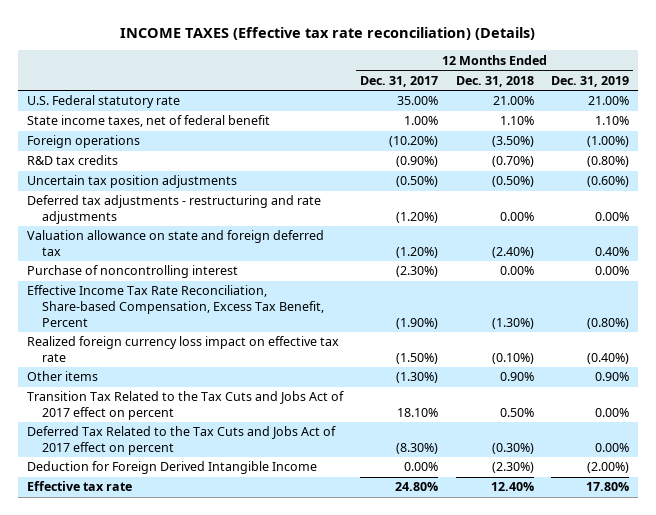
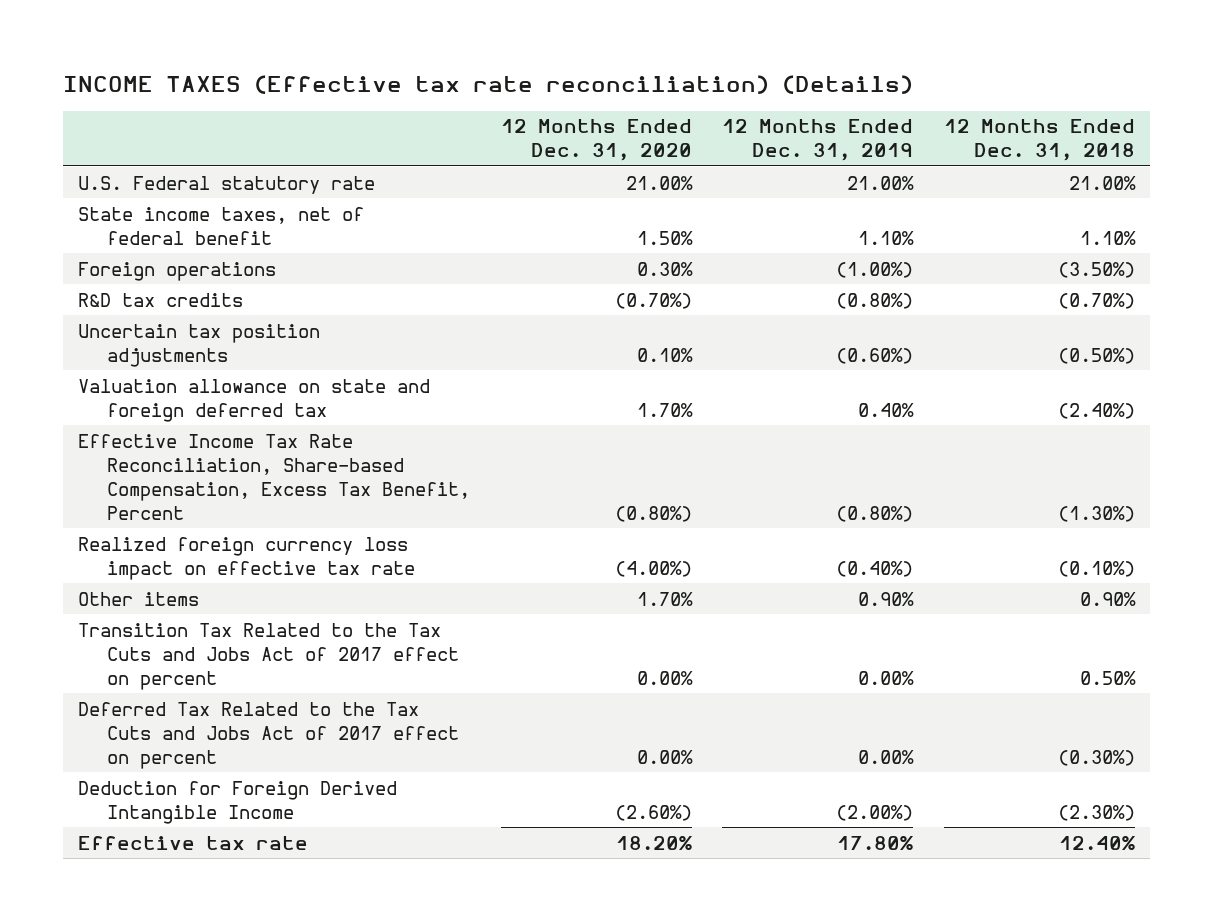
[360,75,439,87] Dec. 31, 2017 -> none
none -> [500,119,692,162] 12 Months Ended Dec. 31, 2020
[27,195,322,225] Deferred tax adjustments - restructuring and rate adjustments -> none
[27,265,239,279] Purchase of noncontrolling interest -> none

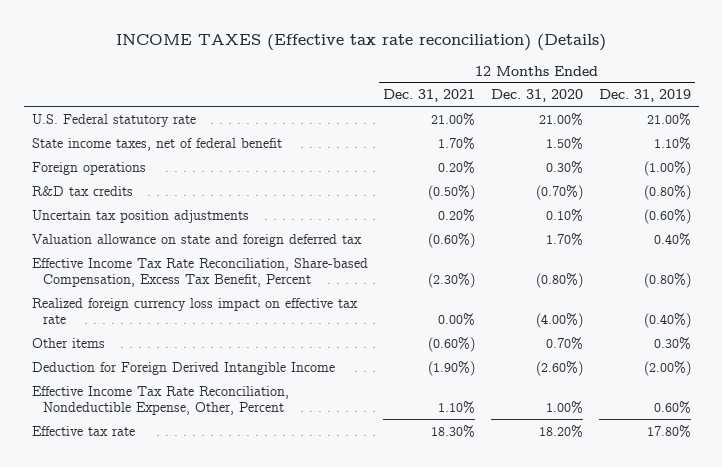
[943,119,1135,162] 12 Months Ended Dec. 31, 2018 -> none
none -> [383,89,476,103] Dec. 31, 2021
[78,622,459,690] Transition Tax Related to the Tax Cuts and Jobs Act of 2017 effect on percent -> none
[78,701,459,769] Deferred Tax Related to the Tax Cuts and Jobs Act of 2017 effect on percent -> none
[636,591,693,606] 1.70% -> [546,336,584,350] 0.70%
[858,591,915,606] 0.90% -> [653,336,691,350] 0.30%
none -> [31,385,289,415] Effective Income Tax Rate Reconciliation, Nondeductible Expense, Other, Percent

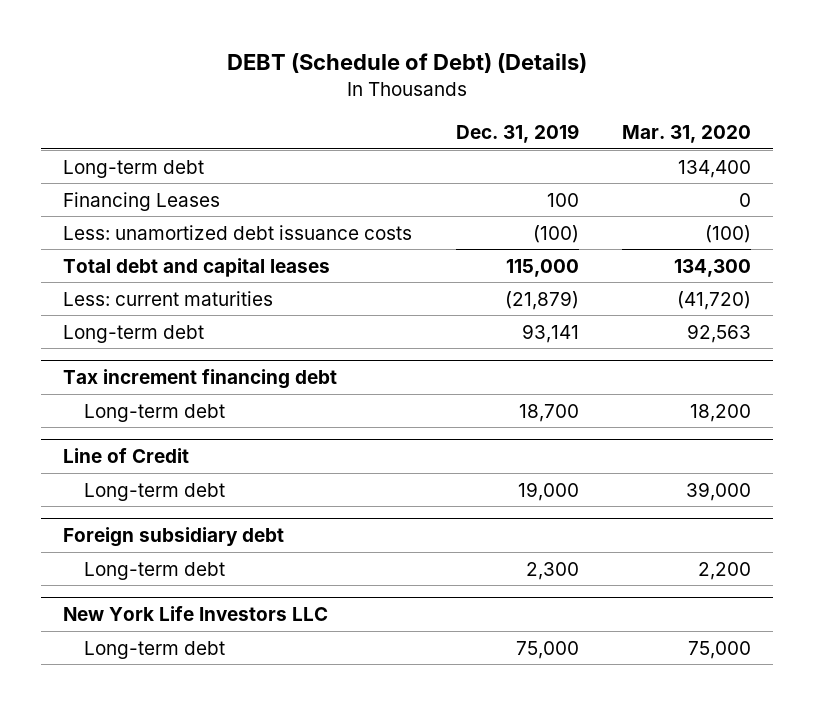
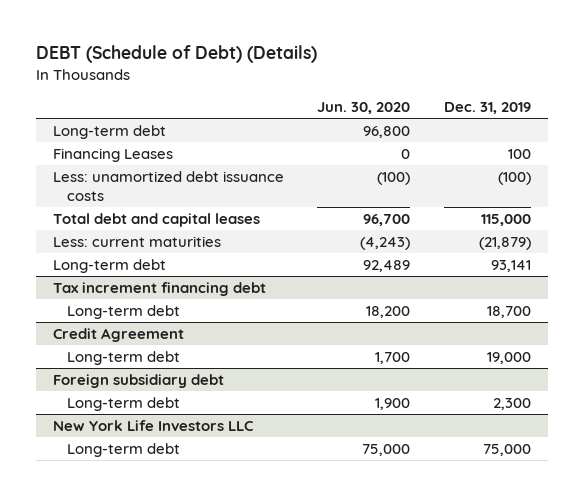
[622,124,752,143] Mar. 31, 2020 -> none
none -> [317,101,411,114] Jun. 30, 2020
[62,447,189,463] Line of Credit -> [52,328,184,343] Credit Agreement

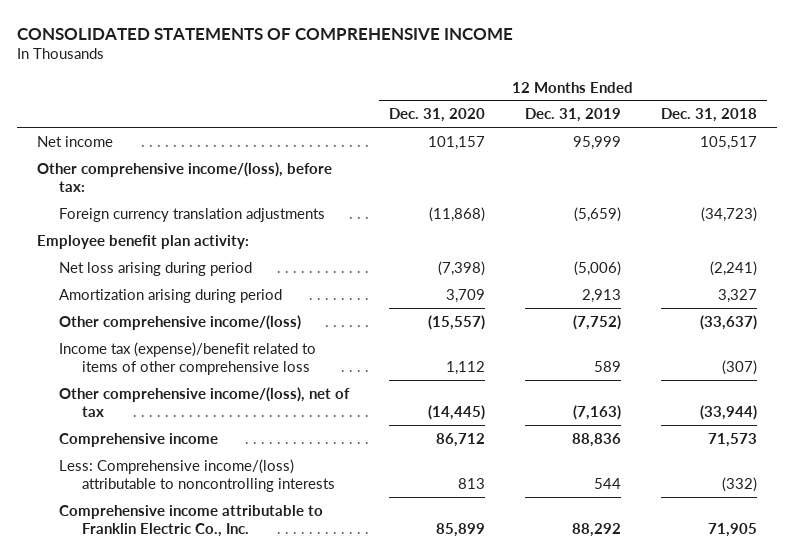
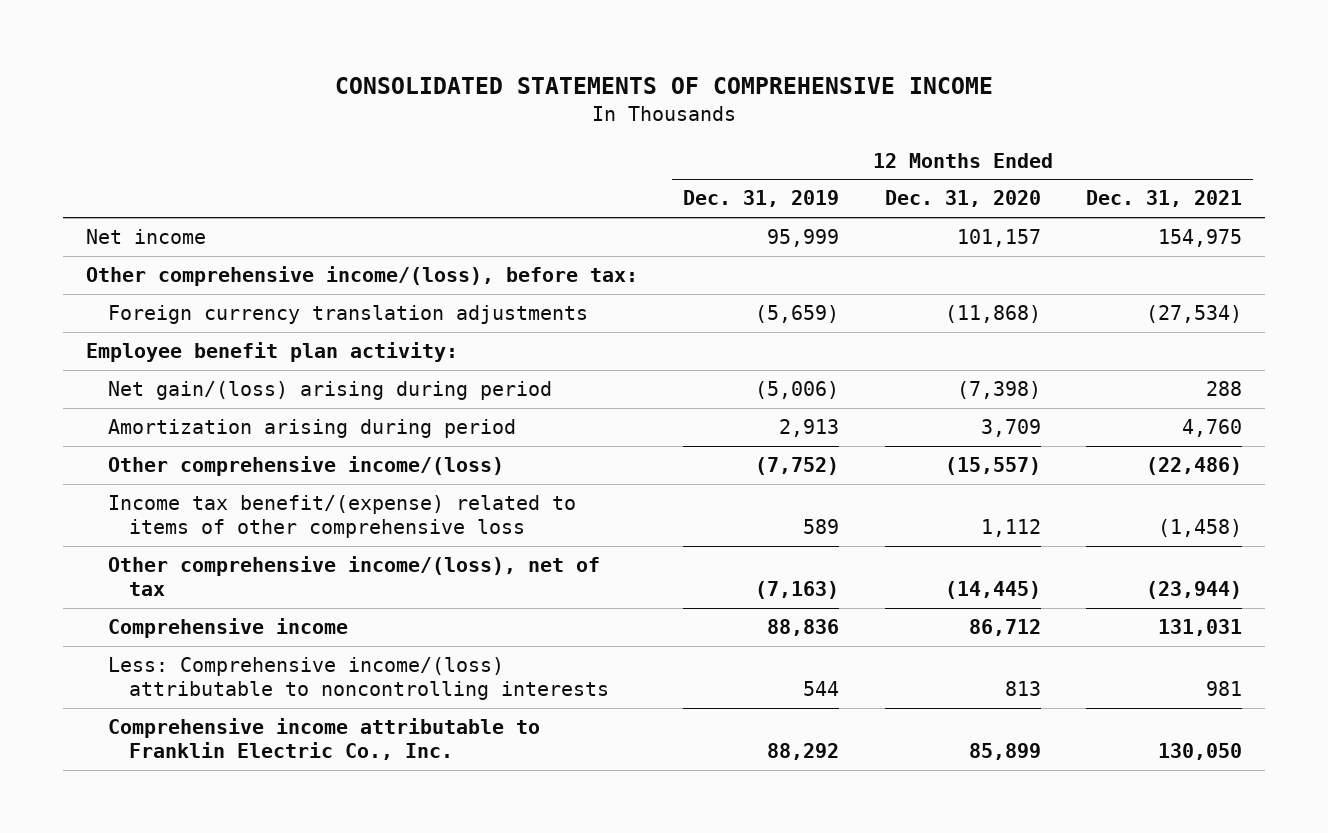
[660,108,757,123] Dec. 31, 2018 -> none
none -> [1086,190,1243,208] Dec. 31, 2021
[59,261,253,276] Net loss arising during period -> [107,381,552,401] Net gain/(loss) arising during period
[59,341,317,376] Income tax (expense)/benefit related to items of other comprehensive loss -> [107,495,576,538] Income tax benefit/(expense) related to items of other comprehensive loss

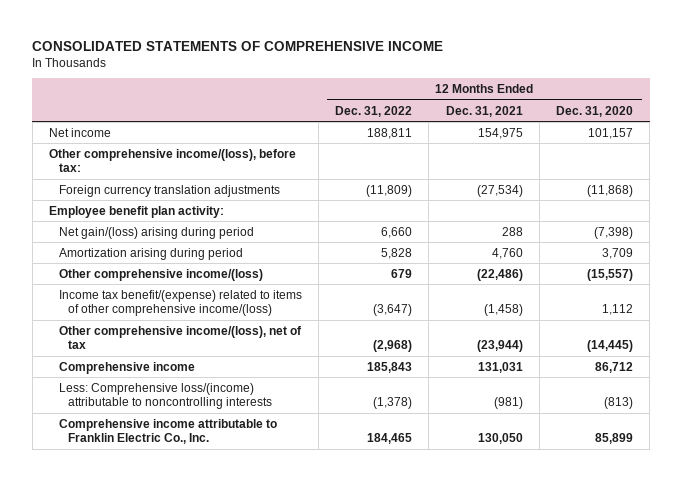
[683,190,840,208] Dec. 31, 2019 -> none
none -> [335,105,413,117] Dec. 31, 2022
[107,495,576,538] Income tax benefit/(expense) related to items of other comprehensive loss -> [58,289,302,317] Income tax benefit/(expense) related to items of other comprehensive income/(loss)
[107,657,610,700] Less: Comprehensive income/(loss) attributable to noncontrolling interests -> [58,382,273,410] Less: Comprehensive loss/(income) attributable to noncontrolling interests
[1004,680,1041,696] 813 -> [604,397,634,410] (813)
[1206,680,1243,696] 981 -> [493,397,523,410] (981)

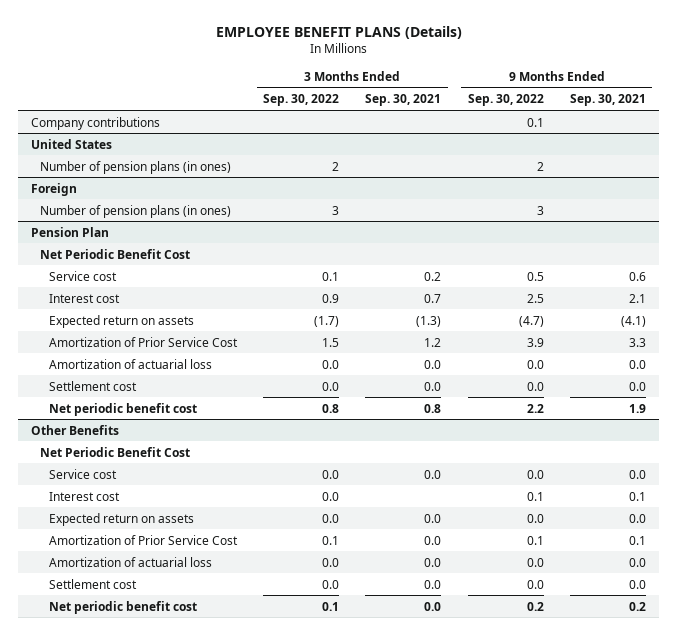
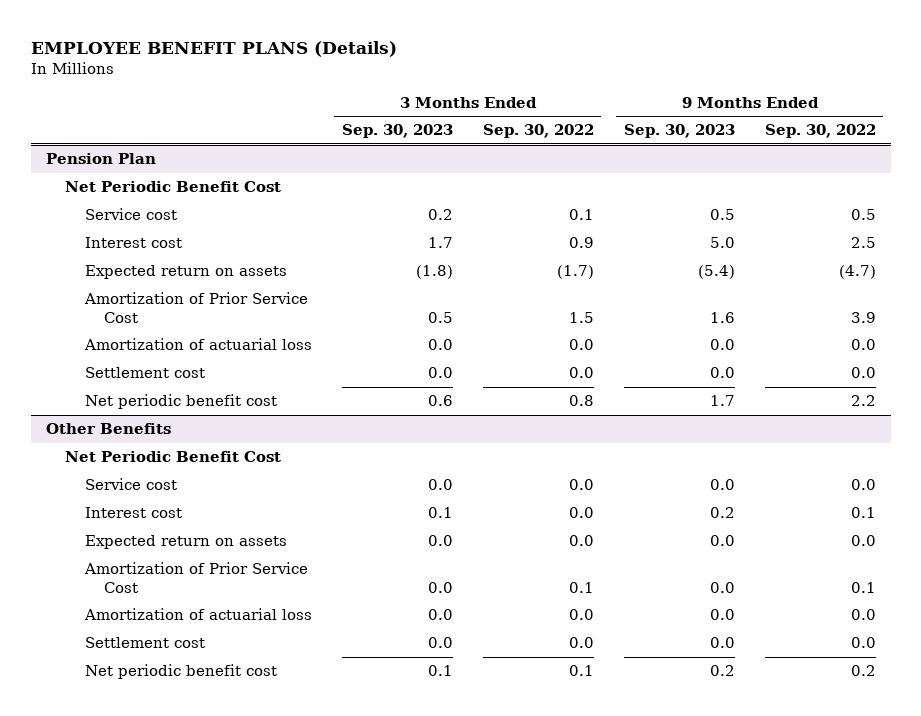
[365,94,442,107] Sep. 30, 2021 -> none
[569,94,646,107] Sep. 30, 2021 -> none
none -> [341,124,453,139] Sep. 30, 2023
none -> [623,124,735,139] Sep. 30, 2023
[31,116,161,130] Company contributions -> none
[31,138,113,149] United States -> none
[40,160,232,174] Number of pension plans (in ones) -> none
[31,182,78,196] Foreign -> none
[40,204,232,218] Number of pension plans (in ones) -> none

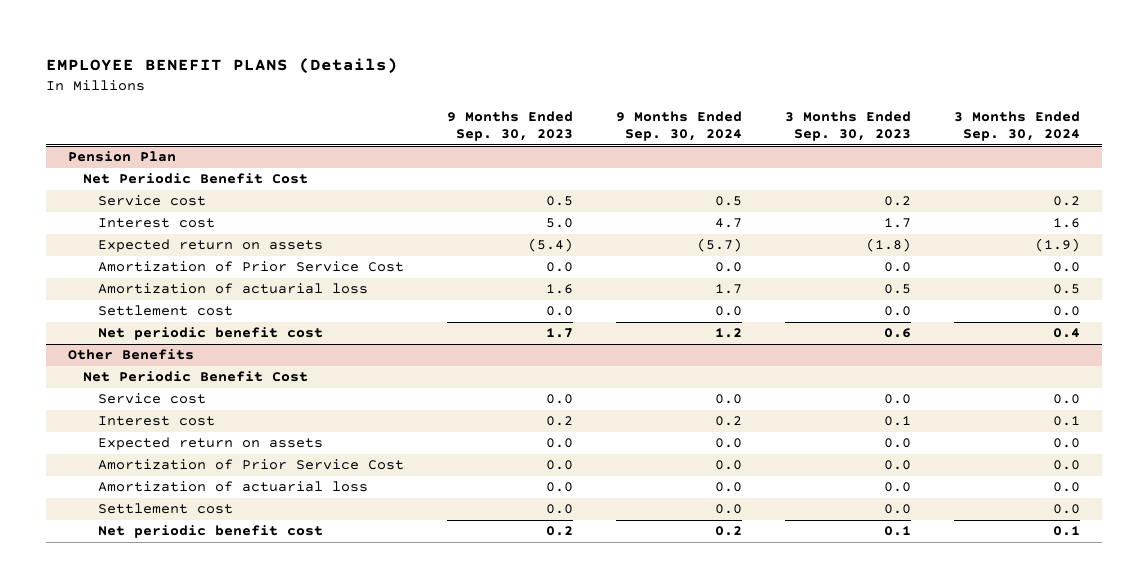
[482,124,594,139] Sep. 30, 2022 -> none
[764,124,876,139] Sep. 30, 2022 -> none
none -> [615,110,742,142] 9 Months Ended Sep. 30, 2024
none -> [954,110,1081,142] 3 Months Ended Sep. 30, 2024
[427,312,453,324] 0.5 -> [884,262,912,273] 0.0
[709,312,735,324] 1.6 -> [545,262,573,273] 0.0
[427,339,453,351] 0.0 -> [884,284,912,295] 0.5
[709,339,735,351] 0.0 -> [545,284,573,295] 1.6

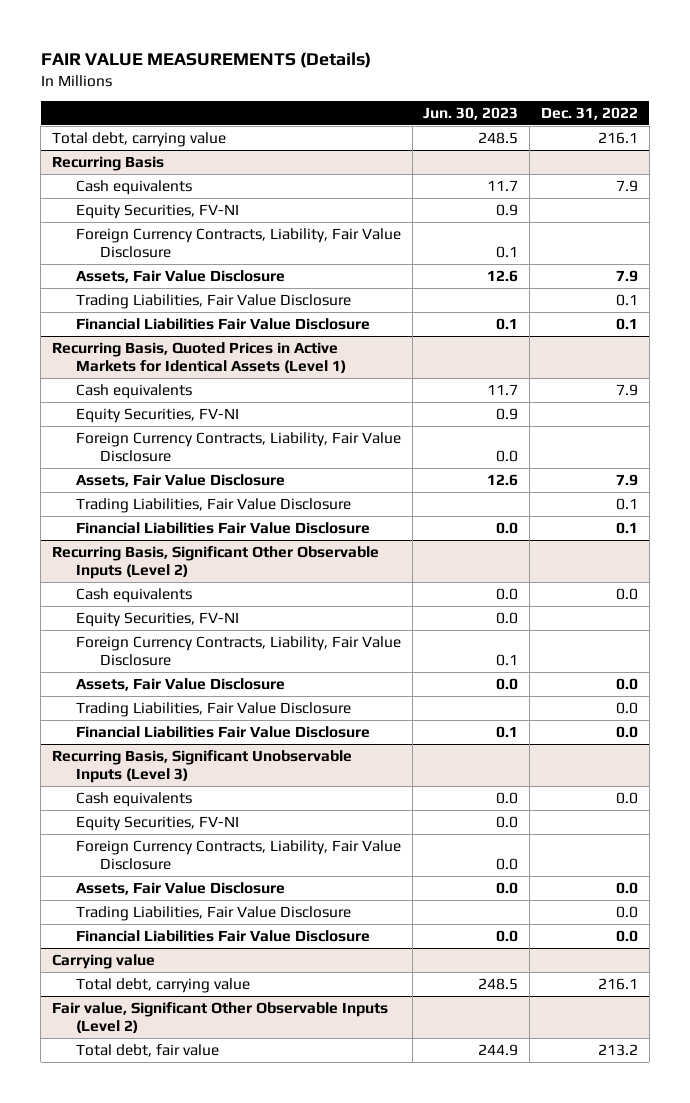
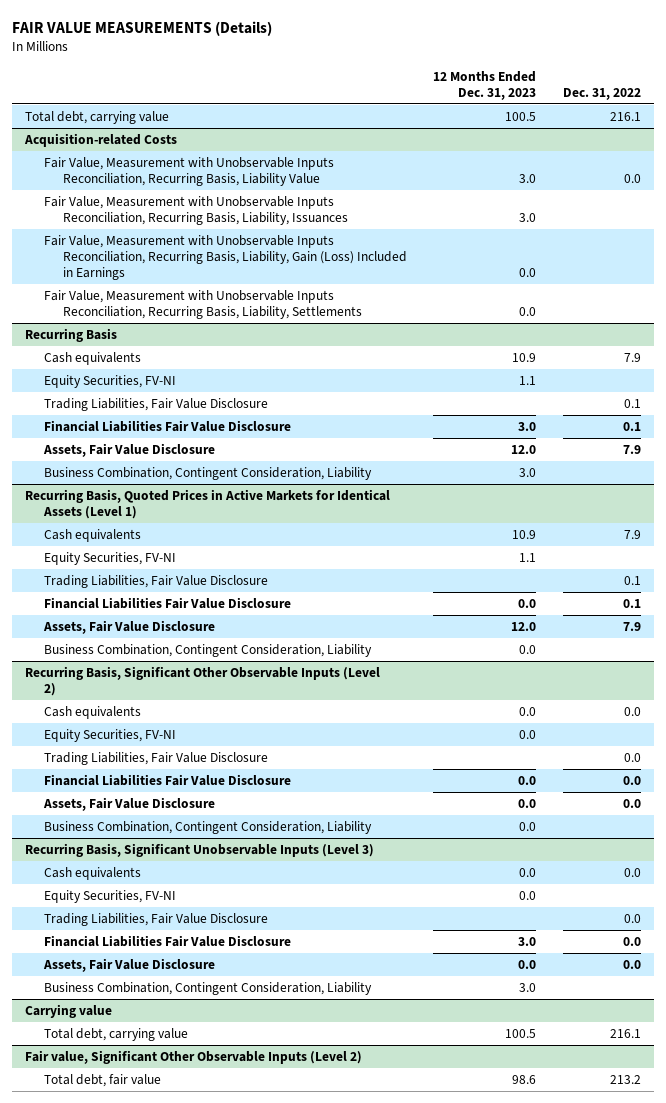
[423,106,519,120] Jun. 30, 2023 -> none
none -> [433,70,537,100] 12 Months Ended Dec. 31, 2023
none -> [24,132,178,147] Acquisition-related Costs
none -> [43,156,334,187] Fair Value, Measurement with Unobservable Inputs Reconciliation, Recurring Basis, Liability Value
none -> [43,195,348,226] Fair Value, Measurement with Unobservable Inputs Reconciliation, Recurring Basis, Liability, Issuances
none -> [43,234,407,281] Fair Value, Measurement with Unobservable Inputs Reconciliation, Recurring Basis, Liability, Gain (Loss) Included in Earnings
none -> [43,289,362,320] Fair Value, Measurement with Unobservable Inputs Reconciliation, Recurring Basis, Liability, Settlements
[76,227,402,259] Foreign Currency Contracts, Liability, Fair Value Disclosure -> none
[76,269,286,283] Assets, Fair Value Disclosure -> [42,442,215,457] Assets, Fair Value Disclosure
none -> [43,466,372,480] Business Combination, Contingent Consideration, Liability
[76,431,402,463] Foreign Currency Contracts, Liability, Fair Value Disclosure -> none
[76,473,286,487] Assets, Fair Value Disclosure -> [42,619,215,634] Assets, Fair Value Disclosure
none -> [43,643,372,657] Business Combination, Contingent Consideration, Liability
[76,635,402,667] Foreign Currency Contracts, Liability, Fair Value Disclosure -> none
[76,677,286,691] Assets, Fair Value Disclosure -> [42,796,215,811] Assets, Fair Value Disclosure
none -> [43,820,372,834] Business Combination, Contingent Consideration, Liability
[76,839,402,871] Foreign Currency Contracts, Liability, Fair Value Disclosure -> none
[76,881,286,895] Assets, Fair Value Disclosure -> [42,957,215,972] Assets, Fair Value Disclosure
none -> [43,981,372,995] Business Combination, Contingent Consideration, Liability

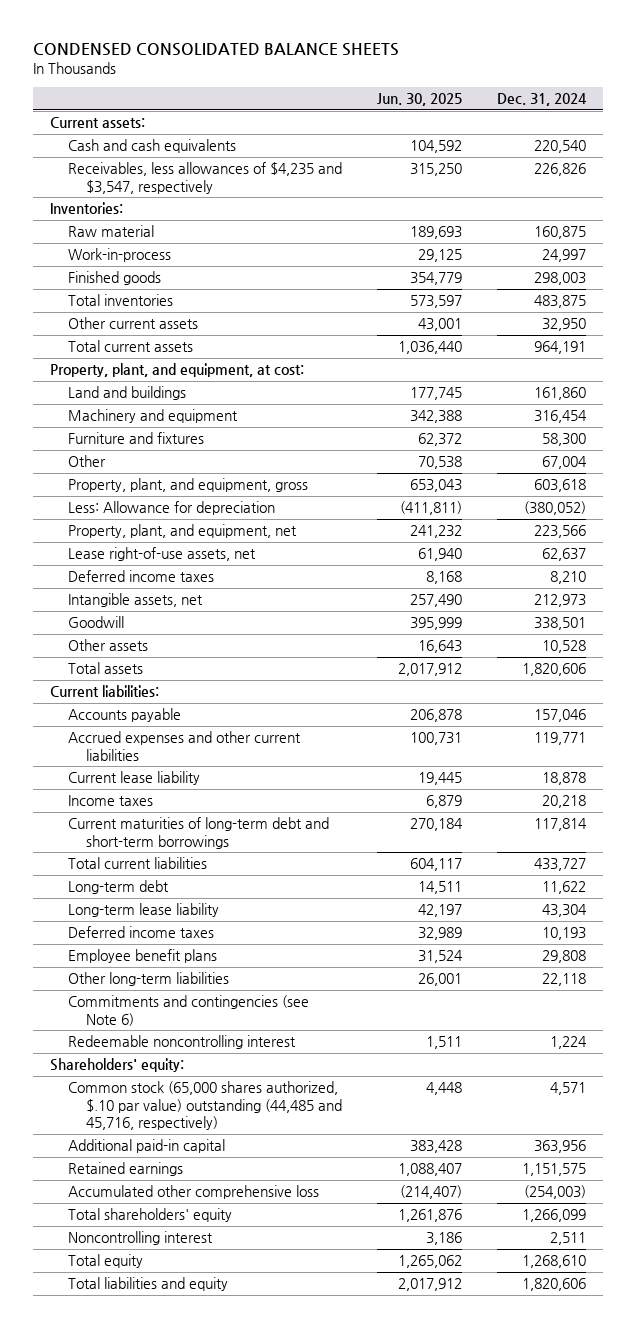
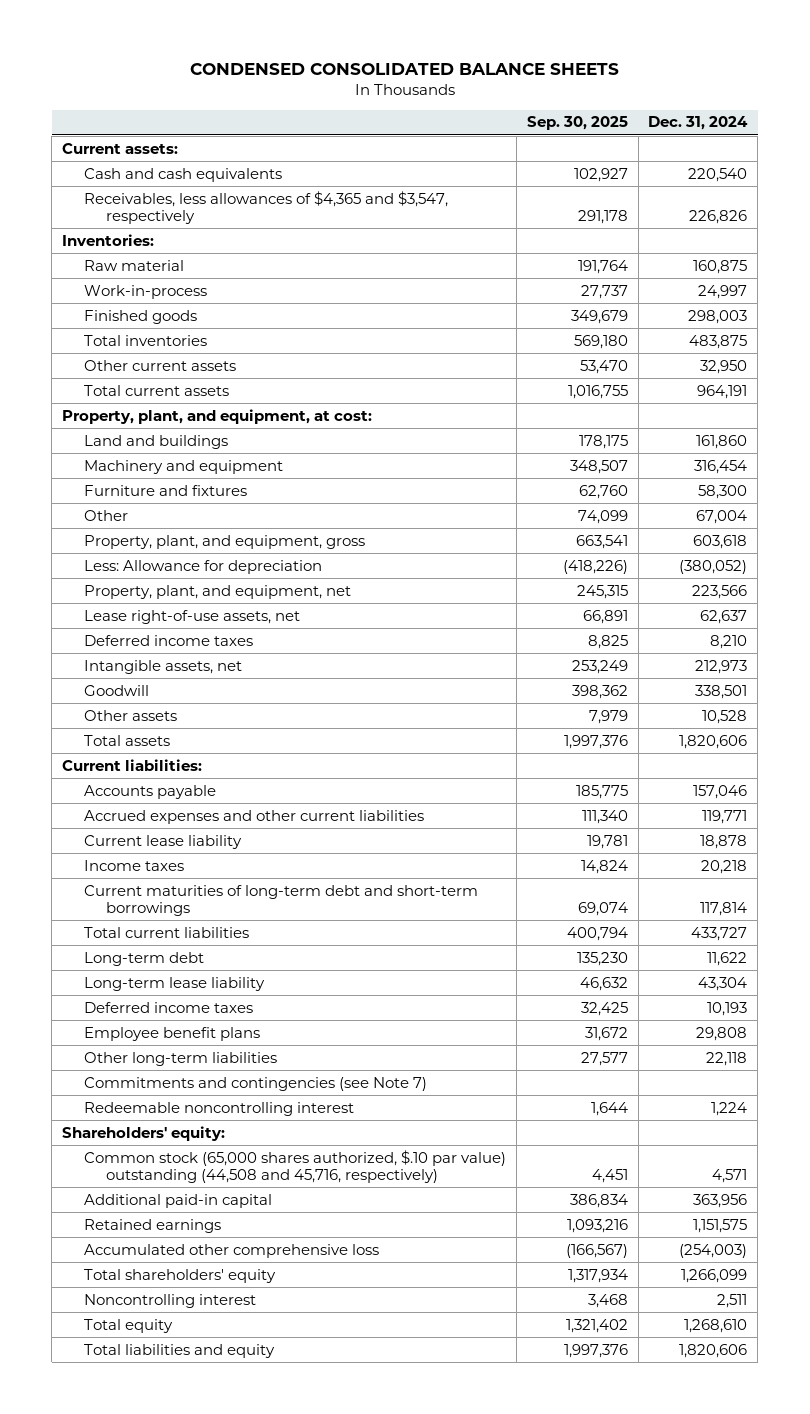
[376,93,462,107] Jun. 30, 2025 -> none
none -> [526,116,628,131] Sep. 30, 2025
[68,162,343,194] Receivables, less allowances of $4,235 and $3,547, respectively -> [83,190,448,224] Receivables, less allowances of $4,365 and $3,547, respectively
[68,995,310,1026] Commitments and contingencies (see Note 6) -> [83,1076,427,1091] Commitments and contingencies (see Note 7)
[68,1081,342,1131] Common stock (65,000 shares authorized, $.10 par value) outstanding (44,485 and 45,716, respectively) -> [83,1149,506,1183] Common stock (65,000 shares authorized, $.10 par value) outstanding (44,508 and 45,716, respectively)

